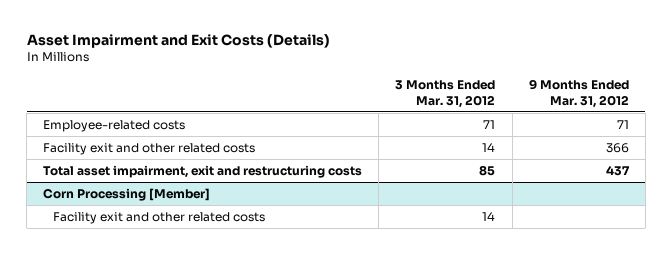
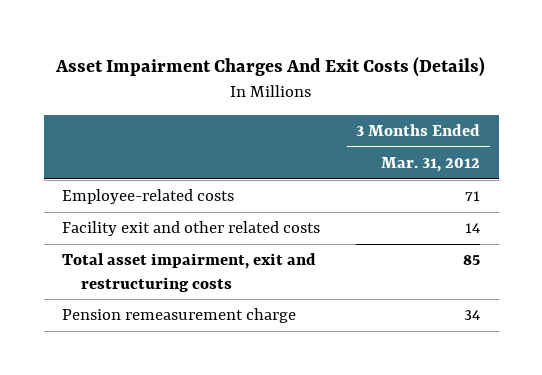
[26,34,330,49] Asset Impairment and Exit Costs (Details) -> [55,57,486,78] Asset Impairment Charges And Exit Costs (Details)
[528,79,629,108] 9 Months Ended Mar. 31, 2012 -> none
[43,187,211,201] Corn Processing [Member] -> none
[53,211,266,224] Facility exit and other related costs -> none
none -> [61,308,296,324] Pension remeasurement charge

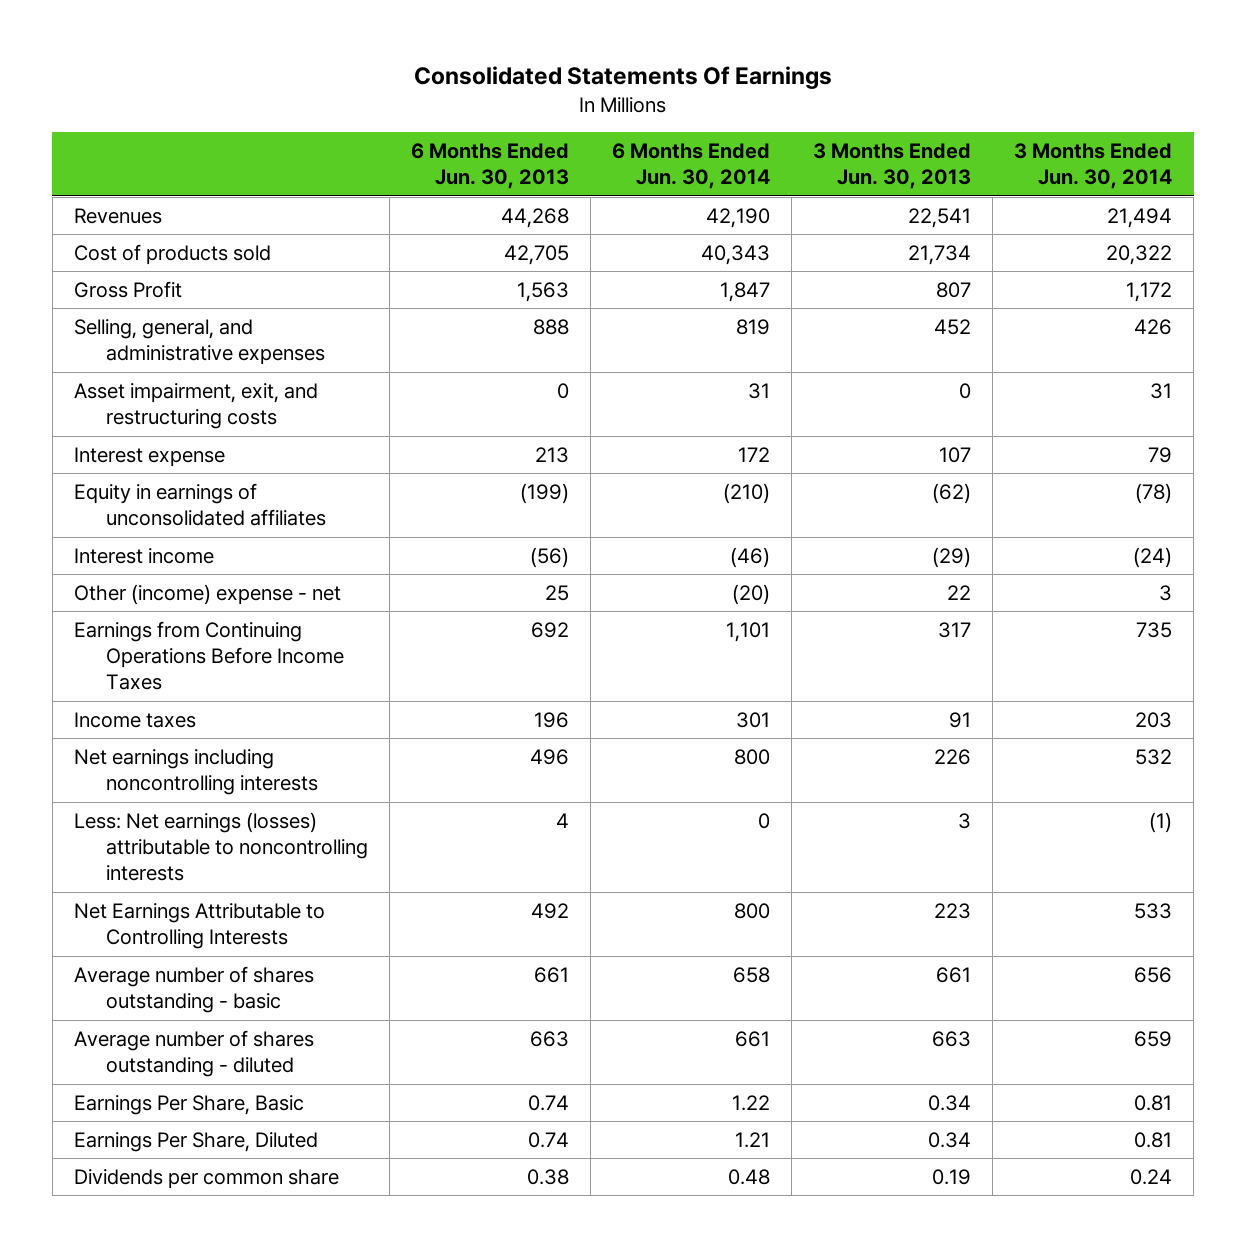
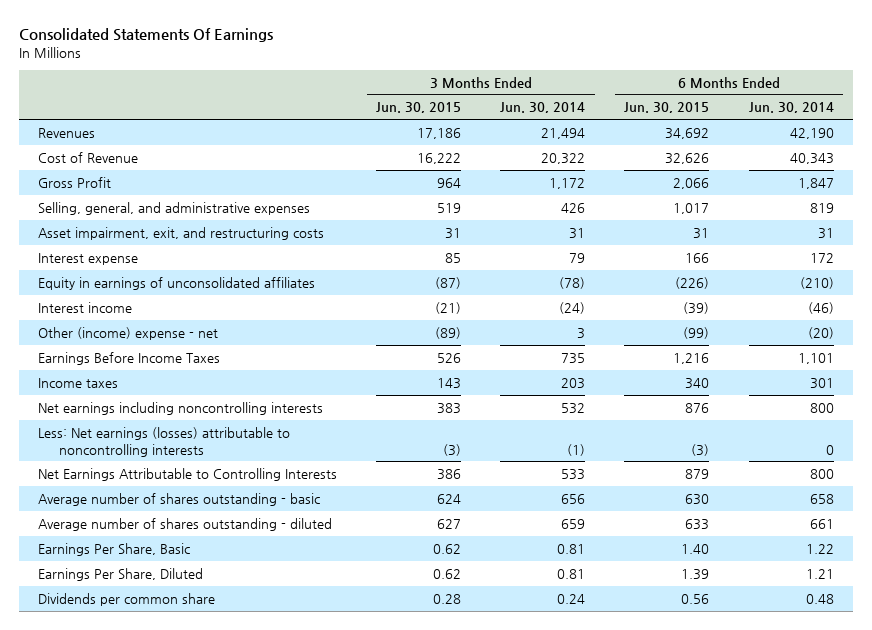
[410,142,569,190] 6 Months Ended Jun. 30, 2013 -> none
[812,142,971,190] 3 Months Ended Jun. 30, 2013 -> none
none -> [376,102,462,114] Jun. 30, 2015
none -> [624,102,710,114] Jun. 30, 2015
[73,243,271,265] Cost of products sold -> [38,151,139,163] Cost of Revenue
[73,620,344,691] Earnings from Continuing Operations Before Income Taxes -> [38,351,221,365] Earnings Before Income Taxes

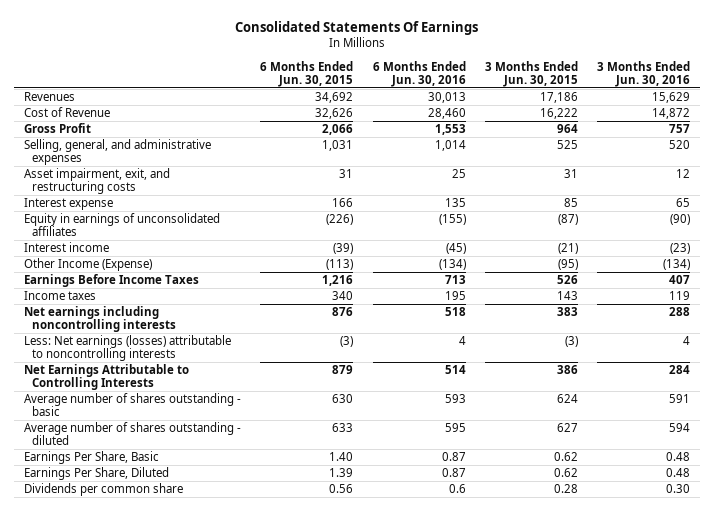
[500,102,586,114] Jun. 30, 2014 -> none
[748,102,834,114] Jun. 30, 2014 -> none
none -> [372,60,466,87] 6 Months Ended Jun. 30, 2016
none -> [597,60,691,87] 3 Months Ended Jun. 30, 2016
[437,202,462,213] 519 -> [557,140,579,150] 525
[673,202,710,214] 1,017 -> [322,140,354,152] 1,031
[38,326,219,340] Other (income) expense - net -> [24,258,153,272] Other Income (Expense)
[435,326,462,339] (89) -> [558,259,579,271] (95)
[683,326,710,339] (99) -> [326,259,354,271] (113)

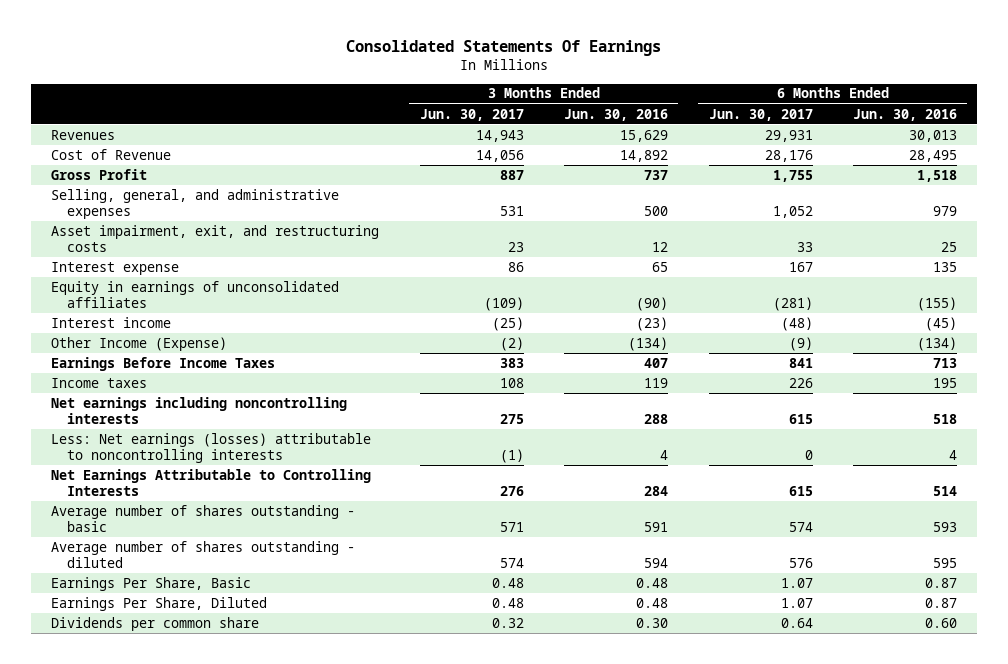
[260,60,354,87] 6 Months Ended Jun. 30, 2015 -> none
[485,60,579,87] 3 Months Ended Jun. 30, 2015 -> none
none -> [419,108,524,121] Jun. 30, 2017
none -> [708,108,813,121] Jun. 30, 2017
[427,108,466,120] 28,460 -> [909,149,958,162] 28,495
[652,108,691,120] 14,872 -> [620,149,669,162] 14,892
[434,124,466,136] 1,553 -> [917,169,958,182] 1,518
[669,124,691,134] 757 -> [644,169,669,180] 737
[434,140,466,152] 1,014 -> [933,205,958,216] 979
[669,140,691,150] 520 -> [644,205,669,216] 500
[448,484,466,494] 0.6 -> [925,617,958,628] 0.60

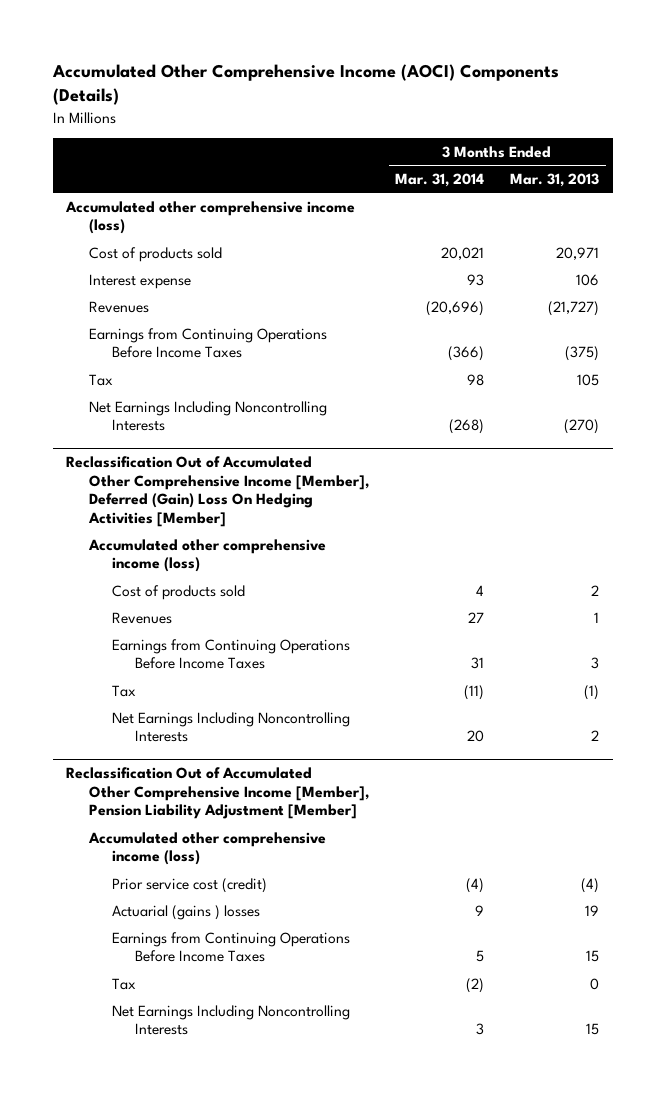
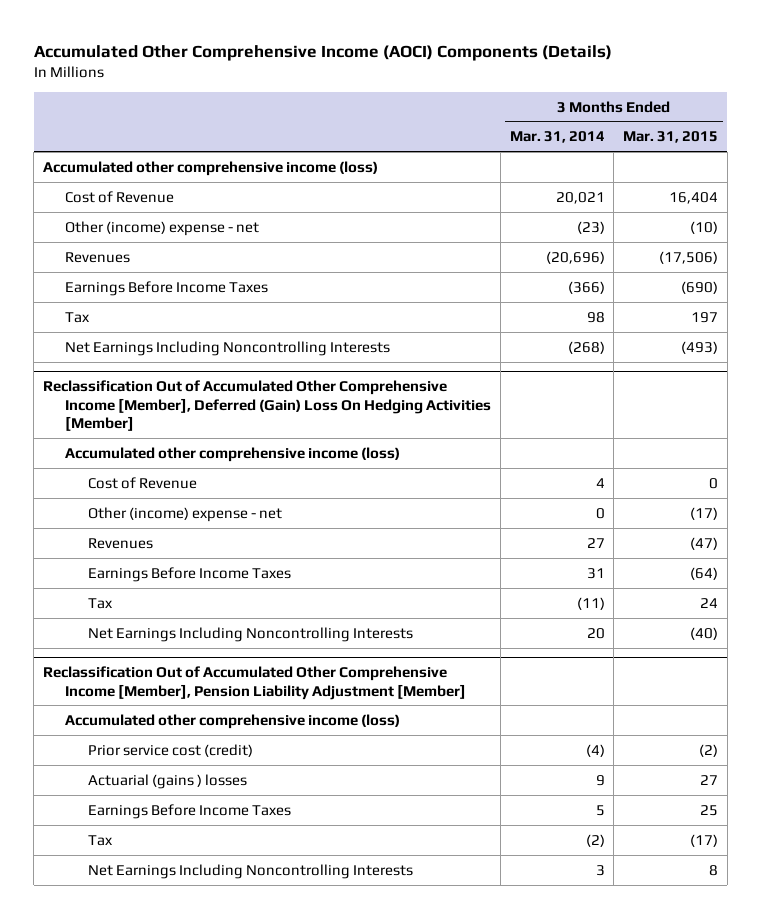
[510,172,600,187] Mar. 31, 2013 -> none
none -> [623,131,719,144] Mar. 31, 2015
[88,273,191,289] Interest expense -> none
[88,246,222,262] Cost of products sold -> [65,190,175,203] Cost of Revenue
none -> [65,220,260,236] Other (income) expense - net
[88,327,327,359] Earnings from Continuing Operations Before Income Taxes -> [65,280,269,296] Earnings Before Income Taxes
[111,584,245,600] Cost of products sold -> [87,476,197,489] Cost of Revenue
none -> [87,506,282,522] Other (income) expense - net
[111,638,350,670] Earnings from Continuing Operations Before Income Taxes -> [87,566,291,582] Earnings Before Income Taxes
[111,931,350,963] Earnings from Continuing Operations Before Income Taxes -> [87,803,291,819] Earnings Before Income Taxes

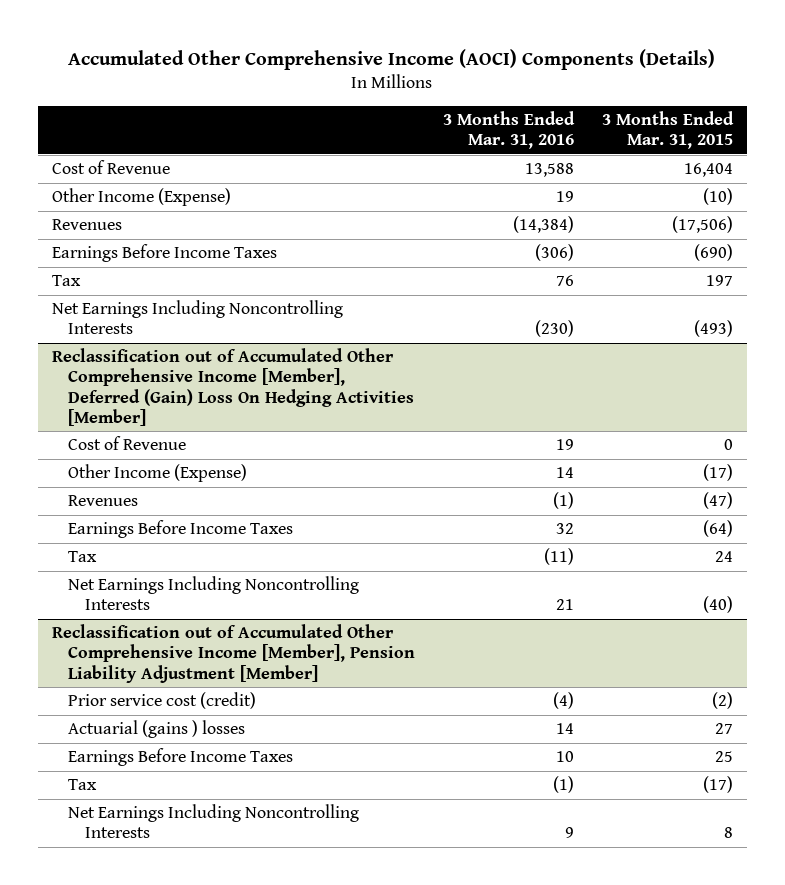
[509,131,605,144] Mar. 31, 2014 -> none
none -> [443,111,576,150] 3 Months Ended Mar. 31, 2016
[42,160,378,176] Accumulated other comprehensive income (loss) -> none
[65,220,260,236] Other (income) expense - net -> [51,188,231,207] Other Income (Expense)
[65,446,401,462] Accumulated other comprehensive income (loss) -> none
[42,379,492,432] Reclassification Out of Accumulated Other Comprehensive Income [Member], Deferred (Gain) Loss On Hedging Activities [Member] -> [51,348,415,426] Reclassification out of Accumulated Other Comprehensive Income [Member], Deferred (Gain) Loss On Hedging Activities [Member]
[87,506,282,522] Other (income) expense - net -> [68,464,248,483] Other Income (Expense)
[65,713,401,729] Accumulated other comprehensive income (loss) -> none
[42,665,467,700] Reclassification Out of Accumulated Other Comprehensive Income [Member], Pension Liability Adjustment [Member] -> [51,624,416,683] Reclassification out of Accumulated Other Comprehensive Income [Member], Pension Liability Adjustment [Member]

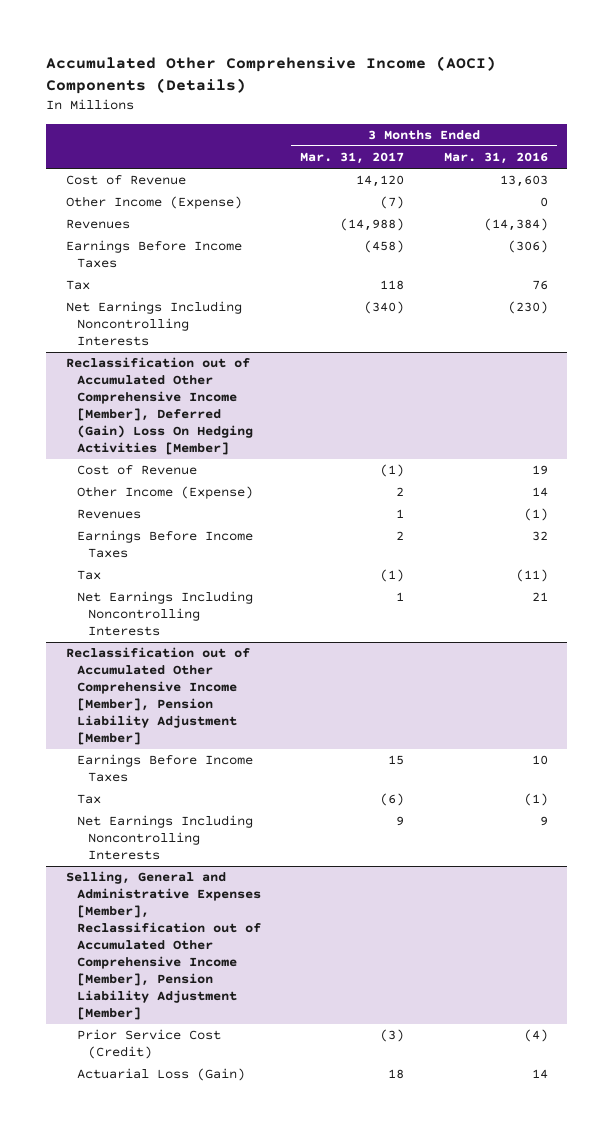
[602,111,735,150] 3 Months Ended Mar. 31, 2015 -> none
none -> [300,152,405,165] Mar. 31, 2017
[525,163,575,178] 13,588 -> [499,175,548,188] 13,603
[556,191,575,203] 19 -> [539,197,548,208] 0
[68,692,257,710] Prior service cost (credit) -> none
[68,720,246,739] Actuarial (gains ) losses -> none
none -> [66,871,262,1021] Selling, General and Administrative Expenses [Member], Reclassification out of Accumulated Other Comprehensive Income [Member], Pension Liability Adjustment [Member]
none -> [77,1029,222,1060] Prior Service Cost (Credit)
none -> [77,1068,246,1082] Actuarial Loss (Gain)

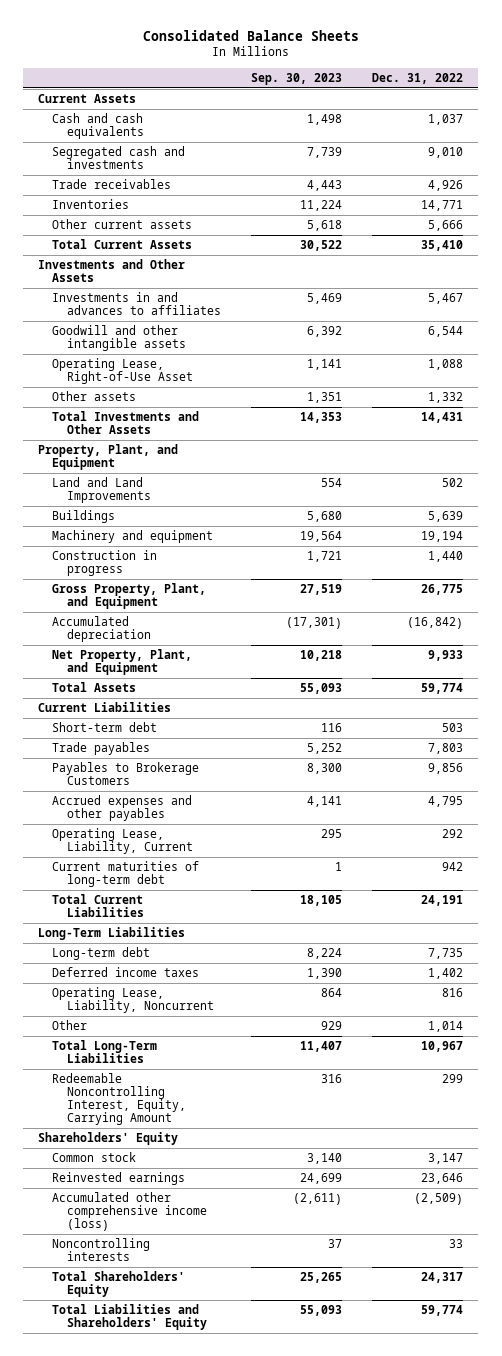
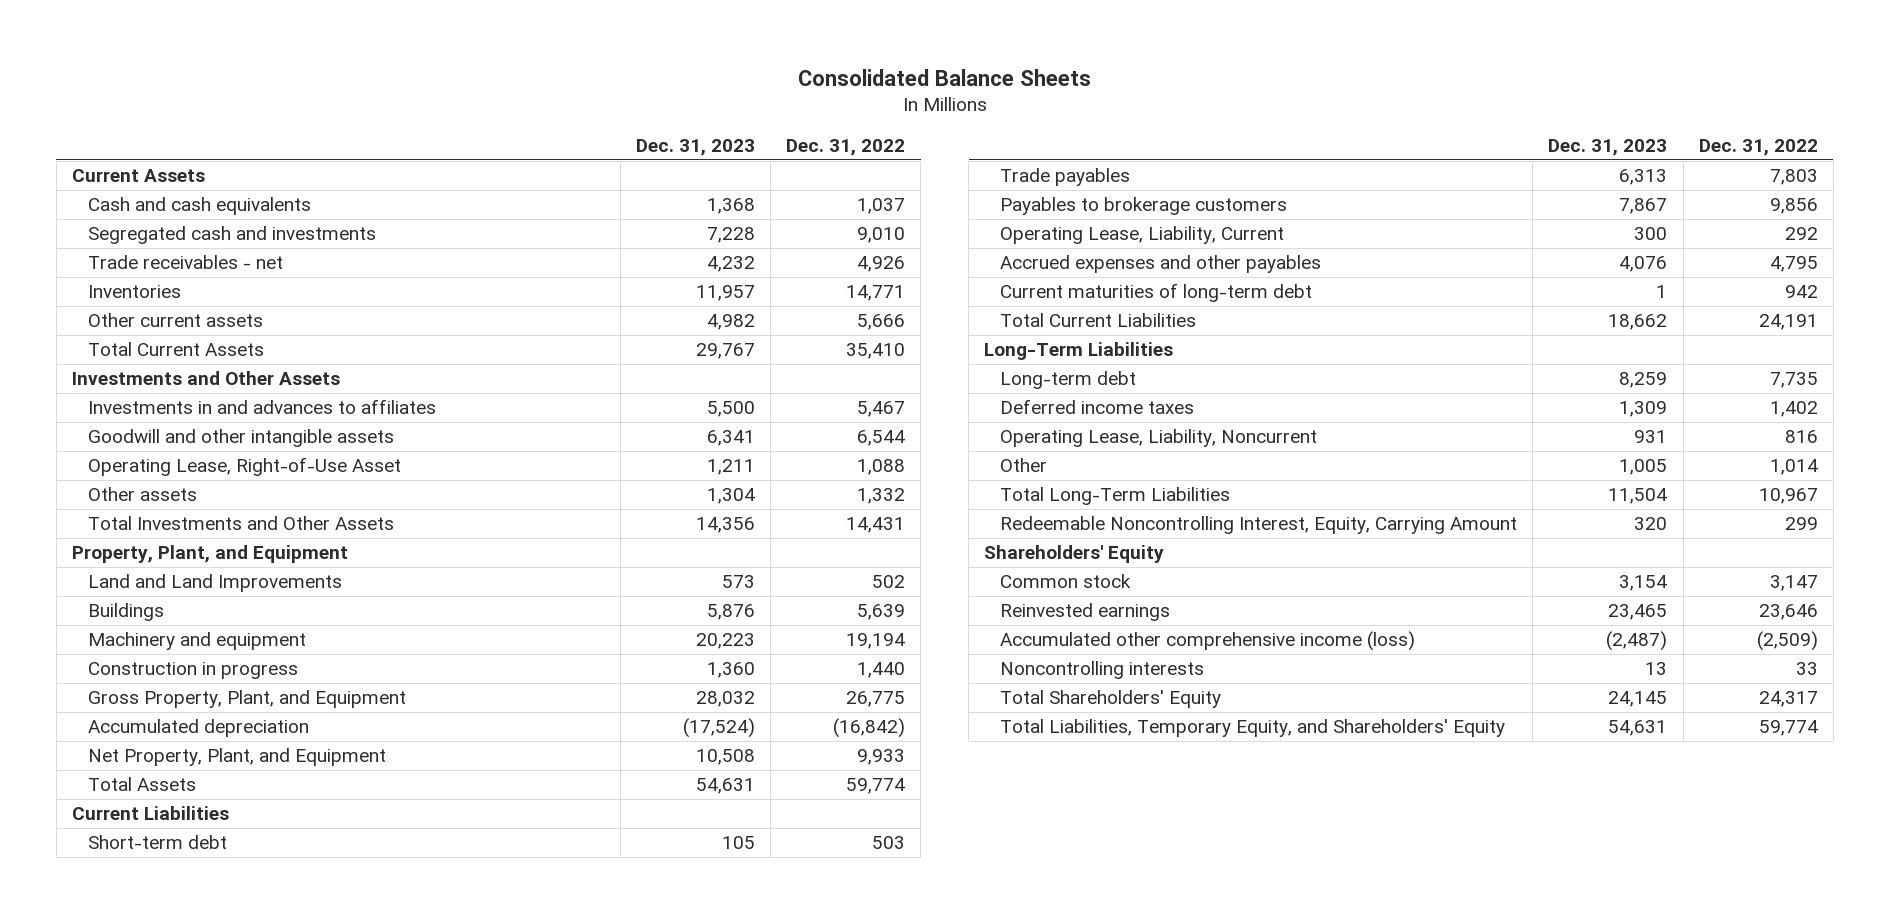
[250,72,342,85] Sep. 30, 2023 -> none
none -> [635,138,755,156] Dec. 31, 2023
[52,178,172,189] Trade receivables -> [87,255,283,270] Trade receivables - net
[52,761,200,786] Payables to Brokerage Customers -> [1000,197,1288,216] Payables to brokerage customers
[52,794,193,822] Accrued expenses and other payables -> [1000,255,1322,274] Accrued expenses and other payables
[52,1303,207,1331] Total Liabilities and Shareholders' Equity -> [1000,719,1506,738] Total Liabilities, Temporary Equity, and Shareholders' Equity

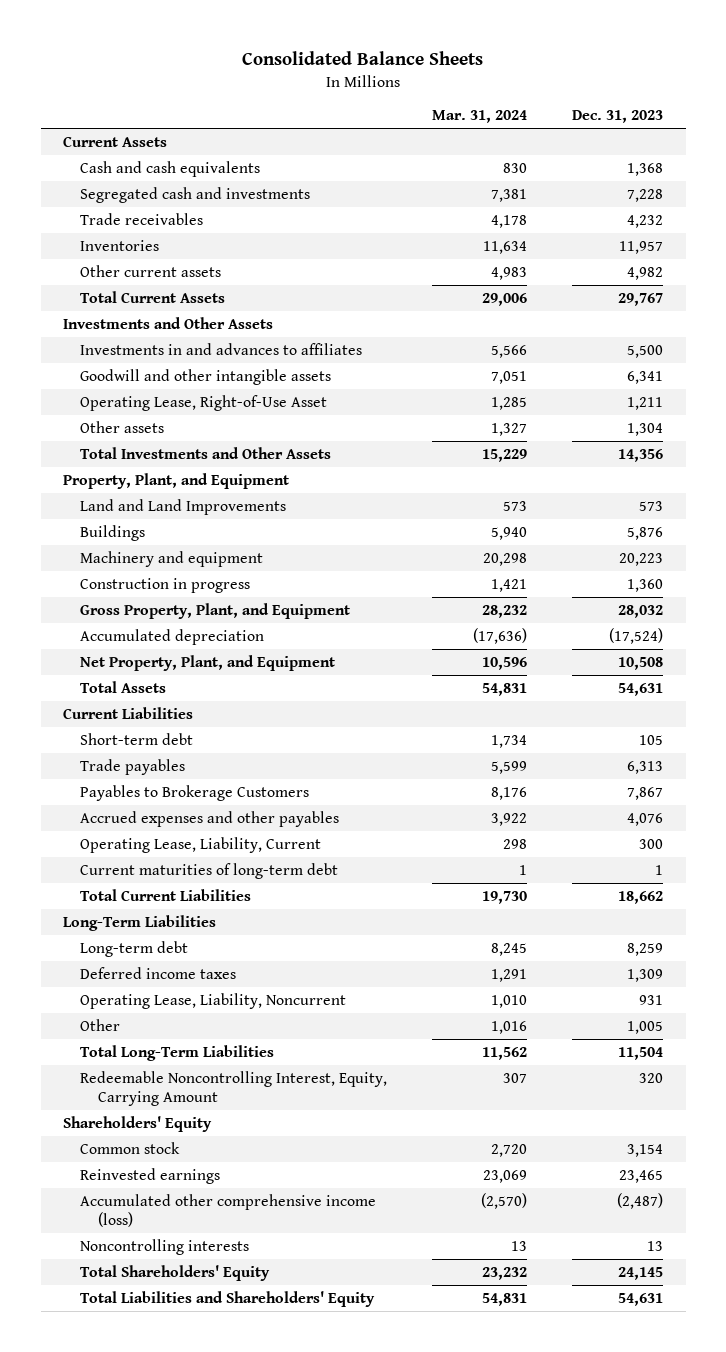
[786,138,906,156] Dec. 31, 2022 -> none
none -> [432,110,528,124] Mar. 31, 2024
[87,255,283,270] Trade receivables - net -> [80,212,204,225] Trade receivables
[1000,197,1288,216] Payables to brokerage customers -> [80,784,310,801] Payables to Brokerage Customers
[1000,226,1285,245] Operating Lease, Liability, Current -> [80,836,322,853] Operating Lease, Liability, Current
[1000,719,1506,738] Total Liabilities, Temporary Equity, and Shareholders' Equity -> [80,1290,376,1307] Total Liabilities and Shareholders' Equity

